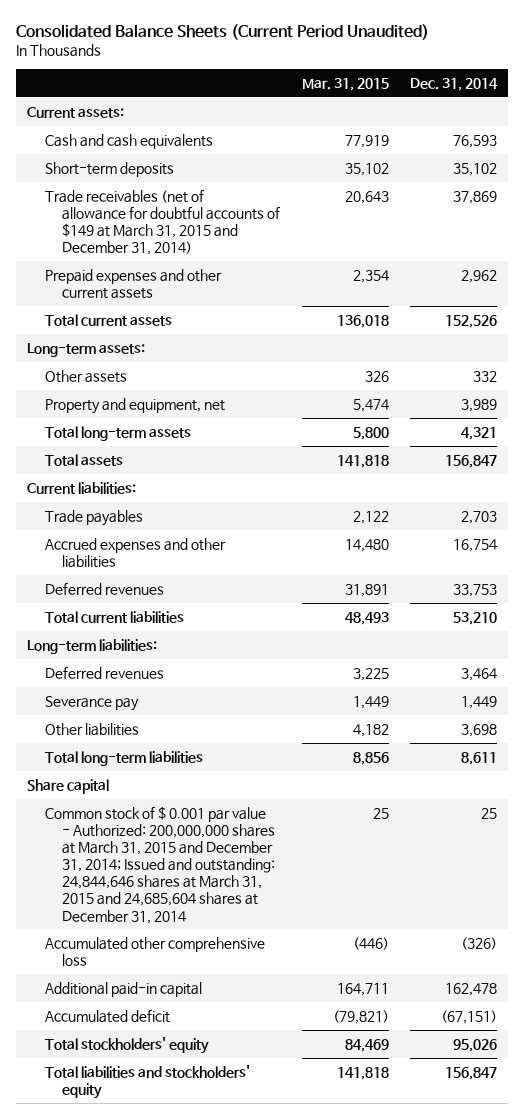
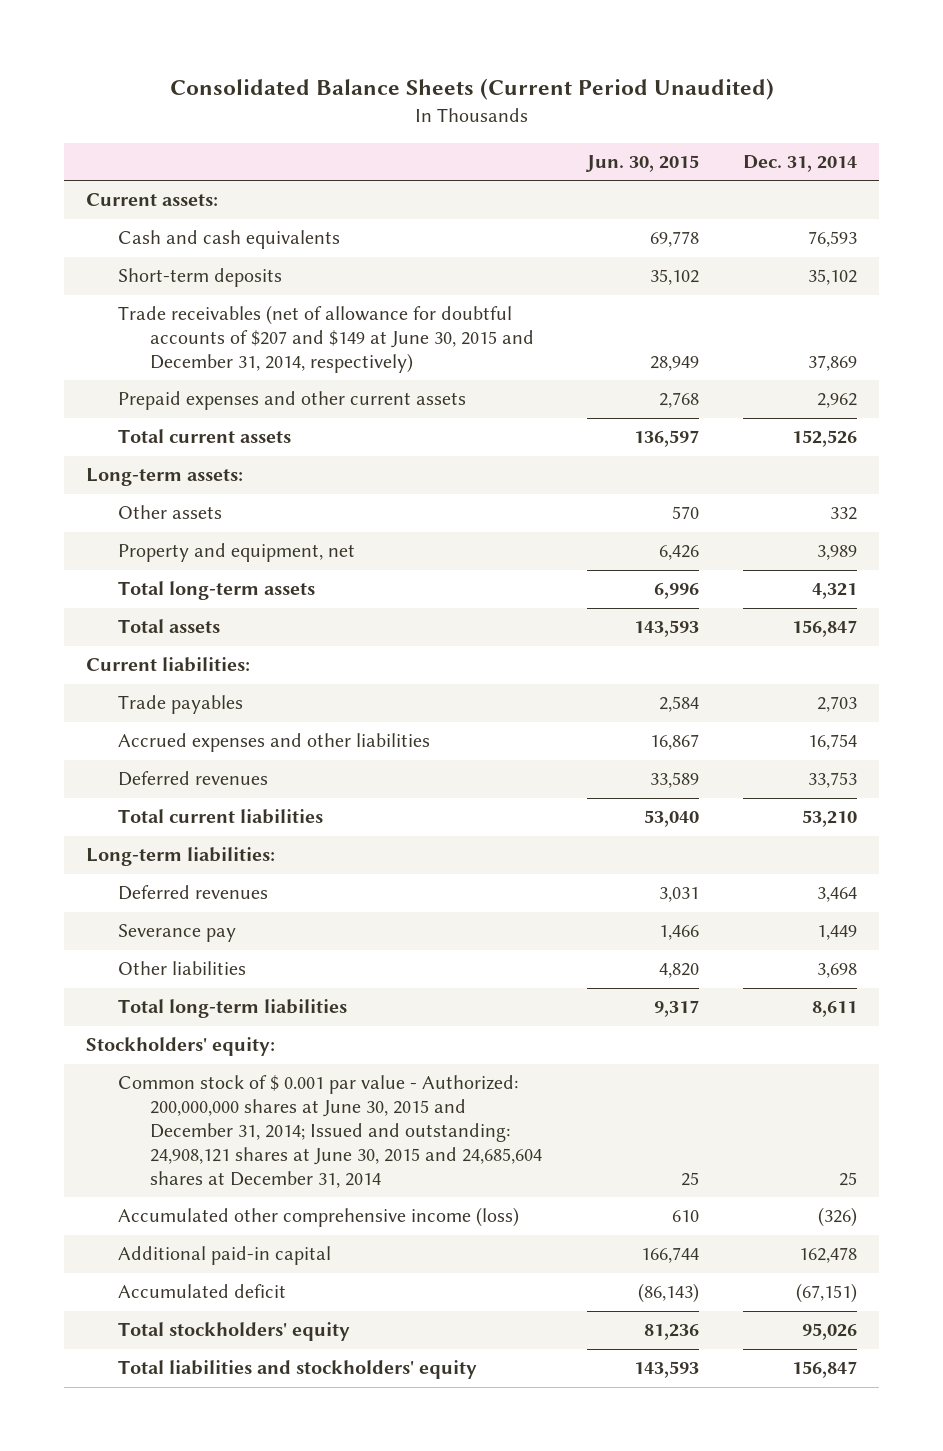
[301,77,389,91] Mar. 31, 2015 -> none
none -> [584,155,699,173] Jun. 30, 2015
[44,188,281,256] Trade receivables (net of allowance for doubtful accounts of $149 at March 31, 2015 and December 31, 2014) -> [118,305,535,374] Trade receivables (net of allowance for doubtful accounts of $207 and $149 at June 30, 2015 and December 31, 2014, respectively)
[26,778,109,794] Share capital -> none
none -> [86,1037,276,1057] Stockholders' equity:
[44,805,276,924] Common stock of $ 0.001 par value - Authorized: 200,000,000 shares at March 31, 2015 and December 31, 2014; Issued and outstanding: 24,844,646 shares at March 31, 2015 and 24,685,604 shares at December 31, 2014 -> [118,1075,543,1188] Common stock of $ 0.001 par value - Authorized: 200,000,000 shares at June 30, 2015 and December 31, 2014; Issued and outstanding: 24,908,121 shares at June 30, 2015 and 24,685,604 shares at December 31, 2014
[44,936,265,966] Accumulated other comprehensive loss -> [118,1207,520,1228] Accumulated other comprehensive income (loss)

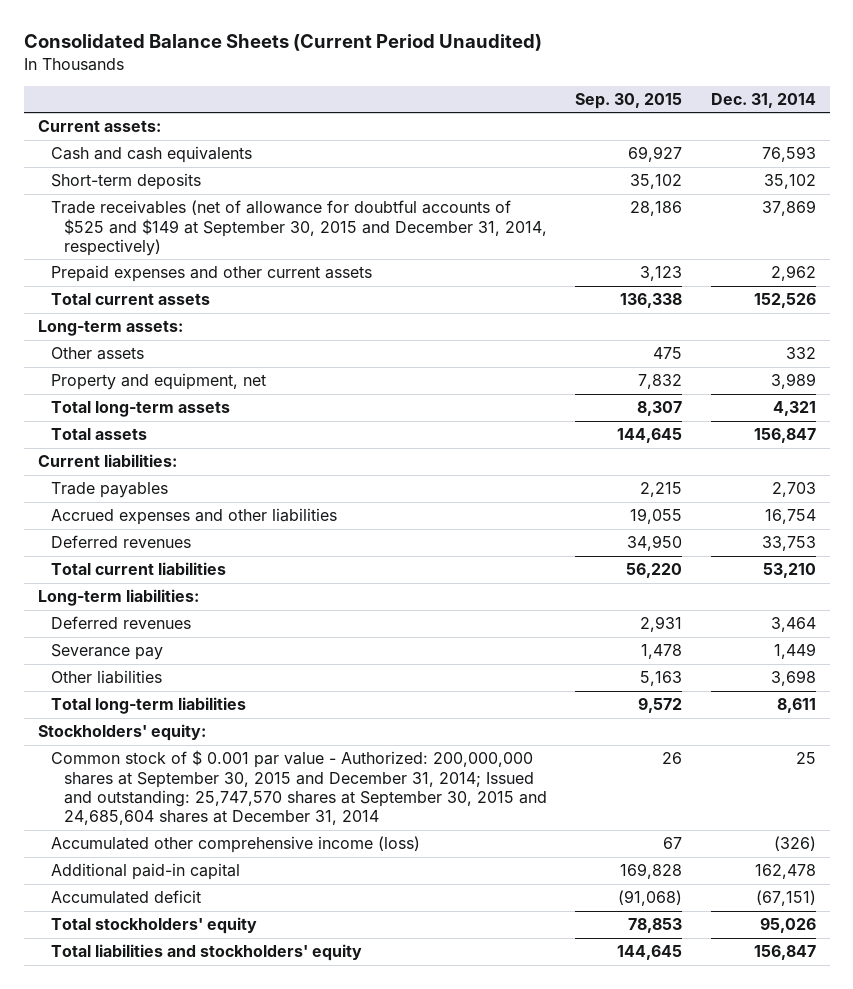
[584,155,699,173] Jun. 30, 2015 -> none
none -> [575,92,683,109] Sep. 30, 2015
[118,305,535,374] Trade receivables (net of allowance for doubtful accounts of $207 and $149 at June 30, 2015 and December 31, 2014, respectively) -> [50,200,548,256] Trade receivables (net of allowance for doubtful accounts of $525 and $149 at September 30, 2015 and December 31, 2014, respectively)
[118,1075,543,1188] Common stock of $ 0.001 par value - Authorized: 200,000,000 shares at June 30, 2015 and December 31, 2014; Issued and outstanding: 24,908,121 shares at June 30, 2015 and 24,685,604 shares at December 31, 2014 -> [50,750,548,826] Common stock of $ 0.001 par value - Authorized: 200,000,000 shares at September 30, 2015 and December 31, 2014; Issued and outstanding: 25,747,570 shares at September 30, 2015 and 24,685,604 shares at December 31, 2014

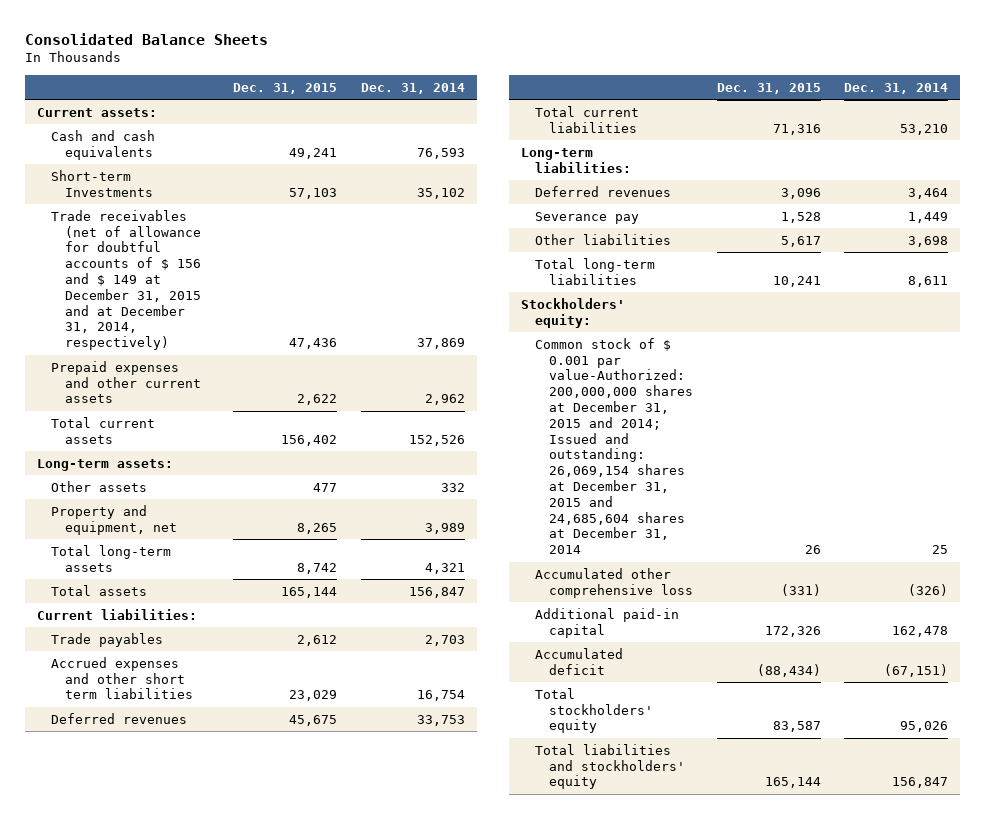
[23,34,542,52] Consolidated Balance Sheets (Current Period Unaudited) -> [24,32,268,45] Consolidated Balance Sheets
[575,92,683,109] Sep. 30, 2015 -> none
none -> [232,82,337,94] Dec. 31, 2015
[50,173,201,191] Short-term deposits -> [50,169,153,197] Short-term Investments
[50,200,548,256] Trade receivables (net of allowance for doubtful accounts of $525 and $149 at September 30, 2015 and December 31, 2014, respectively) -> [50,209,201,351] Trade receivables (net of allowance for doubtful accounts of $ 156 and $ 149 at December 31, 2015 and at December 31, 2014, respectively)
[50,508,337,526] Accrued expenses and other liabilities -> [50,656,193,700] Accrued expenses and other short term liabilities
[50,750,548,826] Common stock of $ 0.001 par value - Authorized: 200,000,000 shares at September 30, 2015 and December 31, 2014; Issued and outstanding: 25,747,570 shares at September 30, 2015 and 24,685,604 shares at December 31, 2014 -> [534,337,693,555] Common stock of $ 0.001 par value-Authorized: 200,000,000 shares at December 31, 2015 and 2014; Issued and outstanding: 26,069,154 shares at December 31, 2015 and 24,685,604 shares at December 31, 2014
[50,836,420,854] Accumulated other comprehensive income (loss) -> [534,567,693,598] Accumulated other comprehensive loss

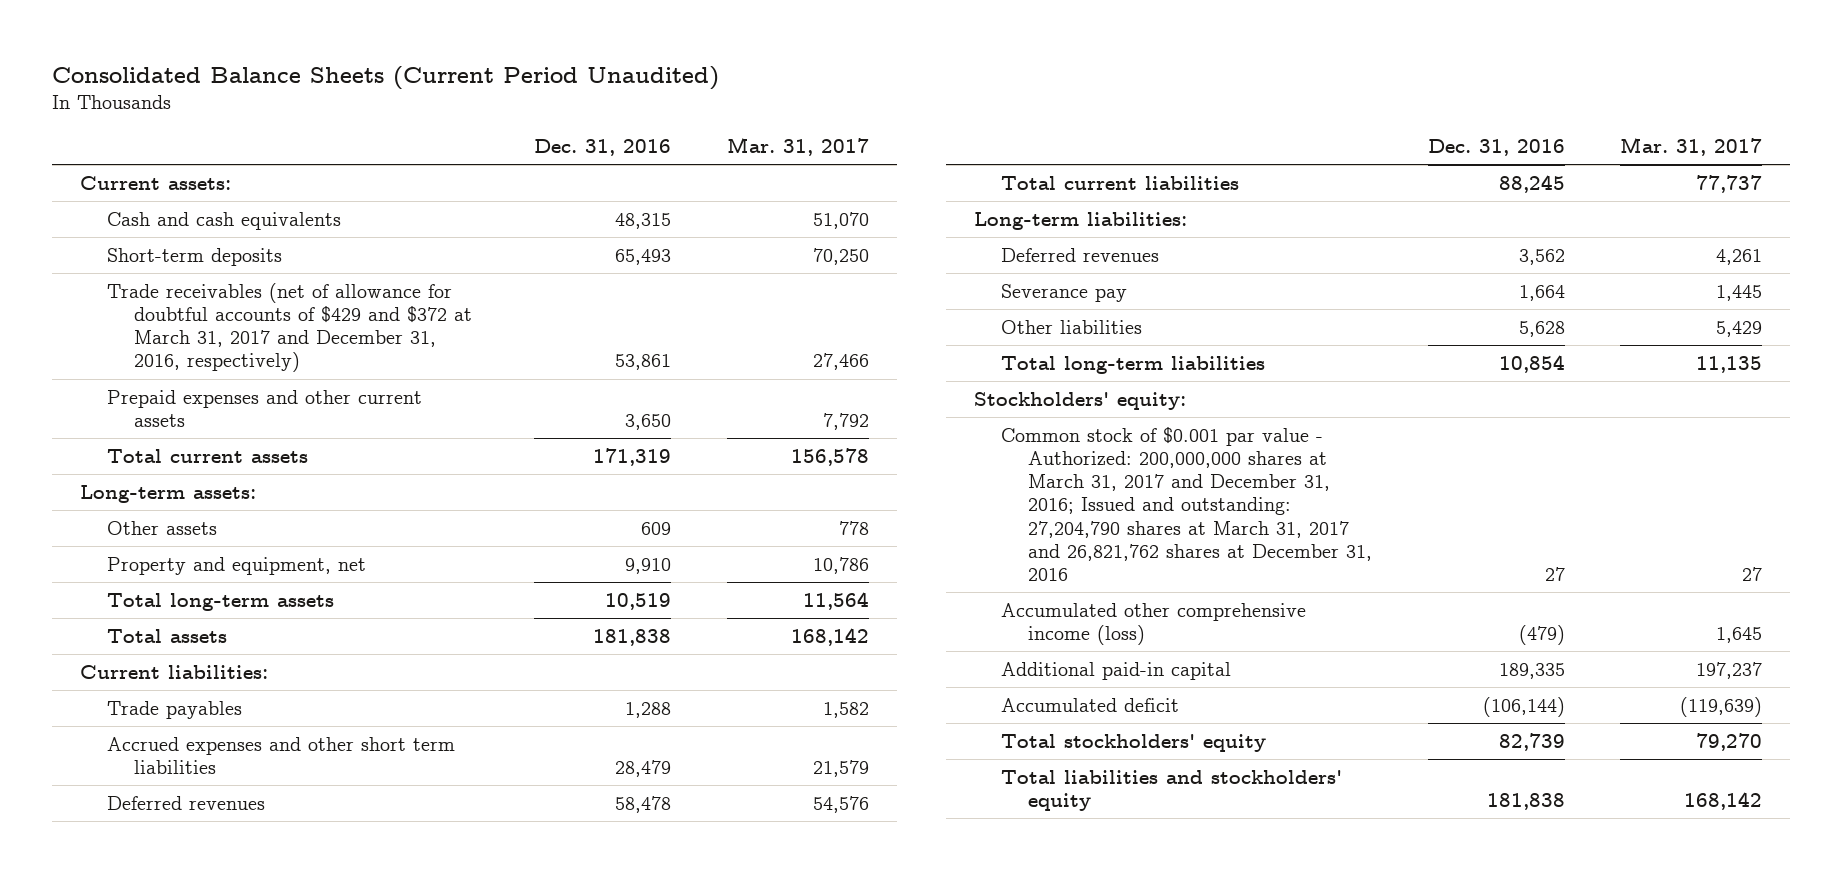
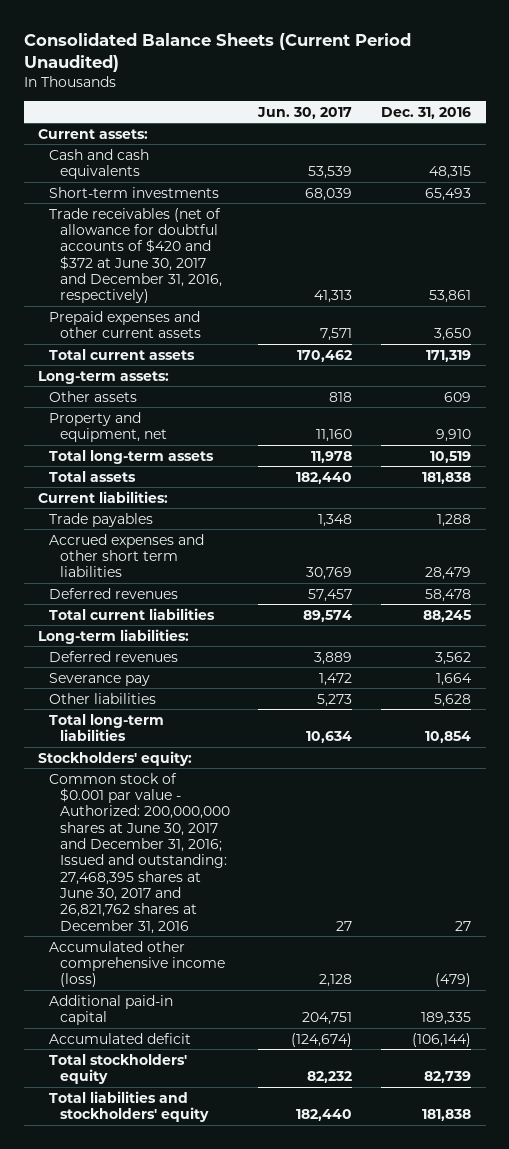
[727,137,870,157] Mar. 31, 2017 -> none
none -> [257,106,353,119] Jun. 30, 2017
[107,247,283,266] Short-term deposits -> [48,186,219,198] Short-term investments
[107,282,473,373] Trade receivables (net of allowance for doubtful accounts of $429 and $372 at March 31, 2017 and December 31, 2016, respectively) -> [48,207,222,304] Trade receivables (net of allowance for doubtful accounts of $420 and $372 at June 30, 2017 and December 31, 2016, respectively)
[1000,426,1372,582] Common stock of $0.001 par value - Authorized: 200,000,000 shares at March 31, 2017 and December 31, 2016; Issued and outstanding: 27,204,790 shares at March 31, 2017 and 26,821,762 shares at December 31, 2016 -> [48,772,230,934] Common stock of $0.001 par value - Authorized: 200,000,000 shares at June 30, 2017 and December 31, 2016; Issued and outstanding: 27,468,395 shares at June 30, 2017 and 26,821,762 shares at December 31, 2016

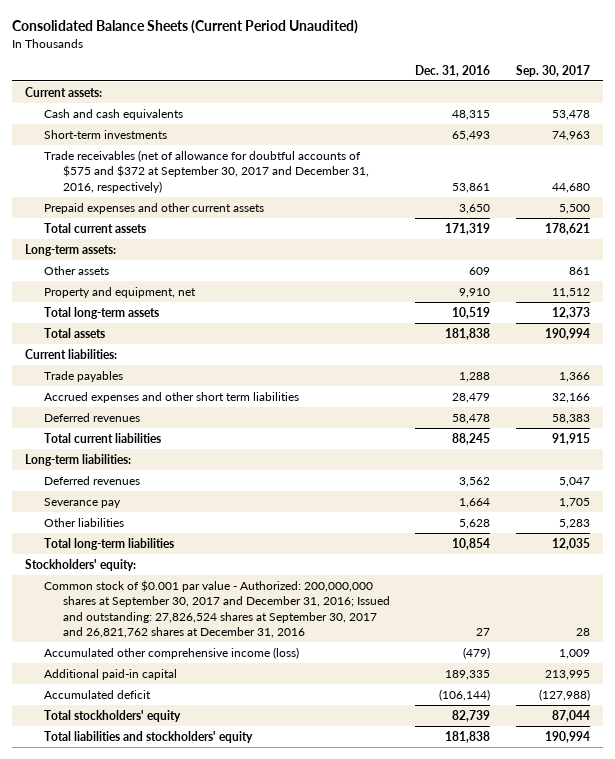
[257,106,353,119] Jun. 30, 2017 -> none
none -> [515,64,590,77] Sep. 30, 2017
[48,207,222,304] Trade receivables (net of allowance for doubtful accounts of $420 and $372 at June 30, 2017 and December 31, 2016, respectively) -> [43,149,369,193] Trade receivables (net of allowance for doubtful accounts of $575 and $372 at September 30, 2017 and December 31, 2016, respectively)
[48,772,230,934] Common stock of $0.001 par value - Authorized: 200,000,000 shares at June 30, 2017 and December 31, 2016; Issued and outstanding: 27,468,395 shares at June 30, 2017 and 26,821,762 shares at December 31, 2016 -> [43,579,390,639] Common stock of $0.001 par value - Authorized: 200,000,000 shares at September 30, 2017 and December 31, 2016; Issued and outstanding: 27,826,524 shares at September 30, 2017 and 26,821,762 shares at December 31, 2016

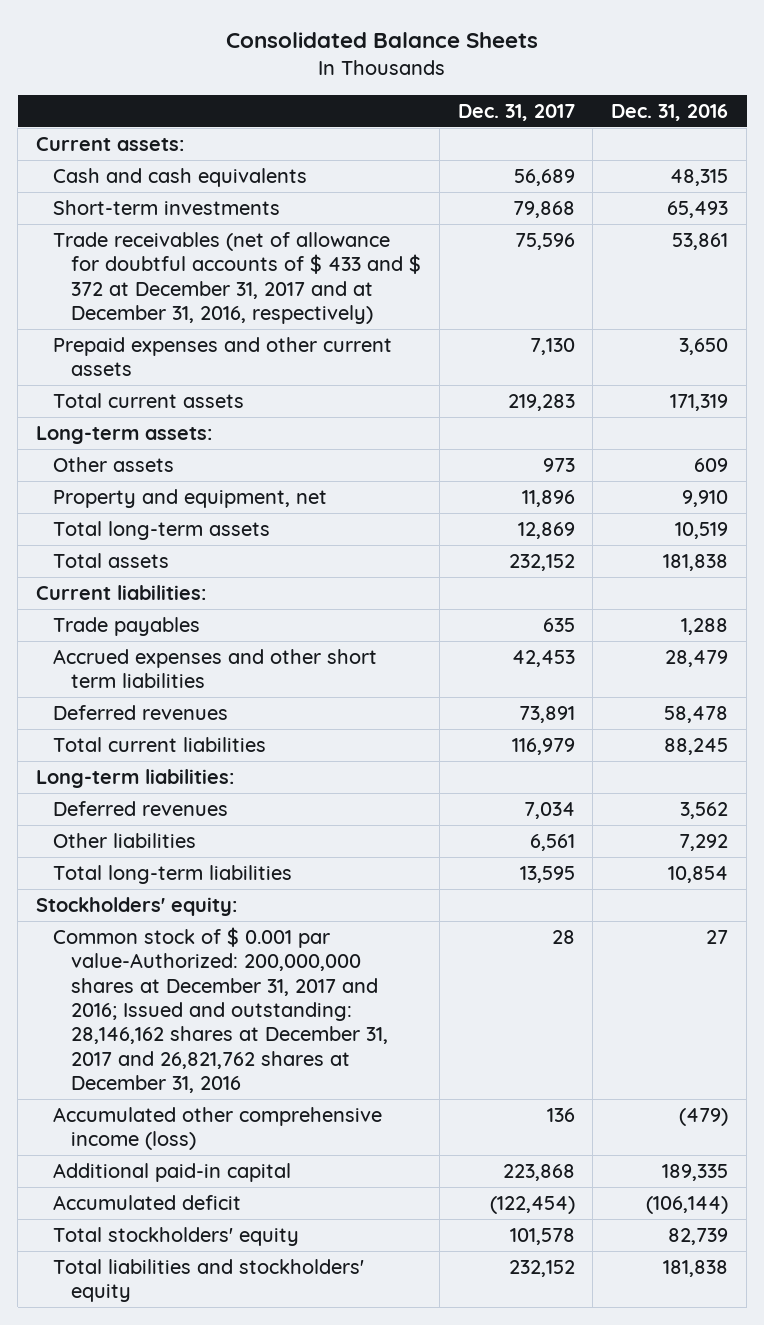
[12,20,359,35] Consolidated Balance Sheets (Current Period Unaudited) -> [226,32,539,49] Consolidated Balance Sheets
[515,64,590,77] Sep. 30, 2017 -> none
none -> [457,103,575,121] Dec. 31, 2017
[43,149,369,193] Trade receivables (net of allowance for doubtful accounts of $575 and $372 at September 30, 2017 and December 31, 2016, respectively) -> [53,232,421,325] Trade receivables (net of allowance for doubtful accounts of $ 433 and $ 372 at December 31, 2017 and at December 31, 2016, respectively)
[43,497,121,508] Severance pay -> none
[459,518,491,529] 5,628 -> [679,834,729,852] 7,292
[43,579,390,639] Common stock of $0.001 par value - Authorized: 200,000,000 shares at September 30, 2017 and December 31, 2016; Issued and outstanding: 27,826,524 shares at September 30, 2017 and 26,821,762 shares at December 31, 2016 -> [53,927,388,1094] Common stock of $ 0.001 par value-Authorized: 200,000,000 shares at December 31, 2017 and 2016; Issued and outstanding: 28,146,162 shares at December 31, 2017 and 26,821,762 shares at December 31, 2016

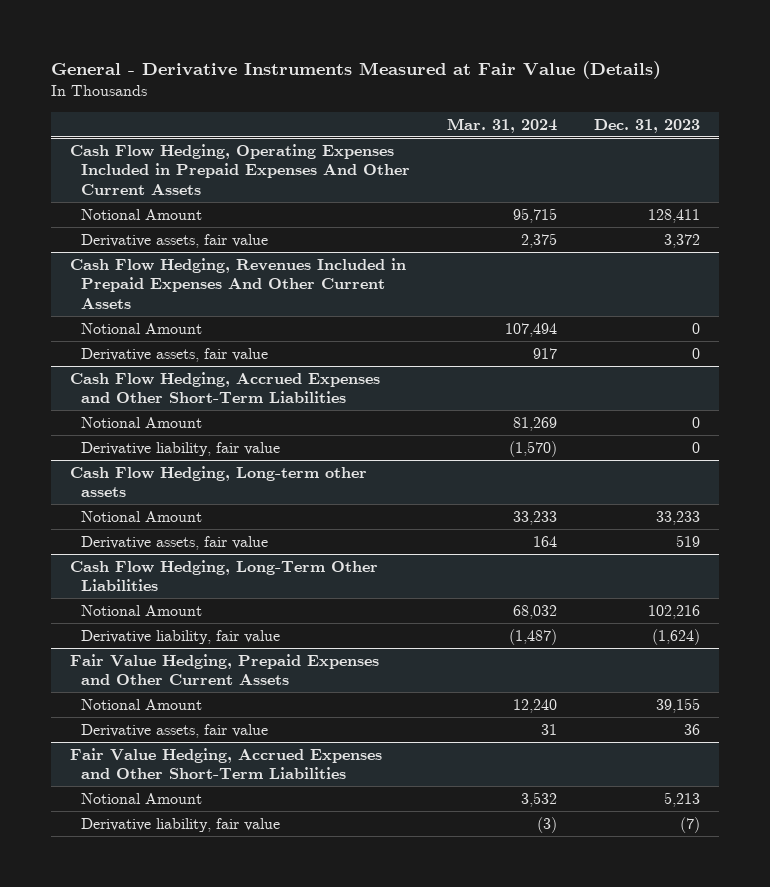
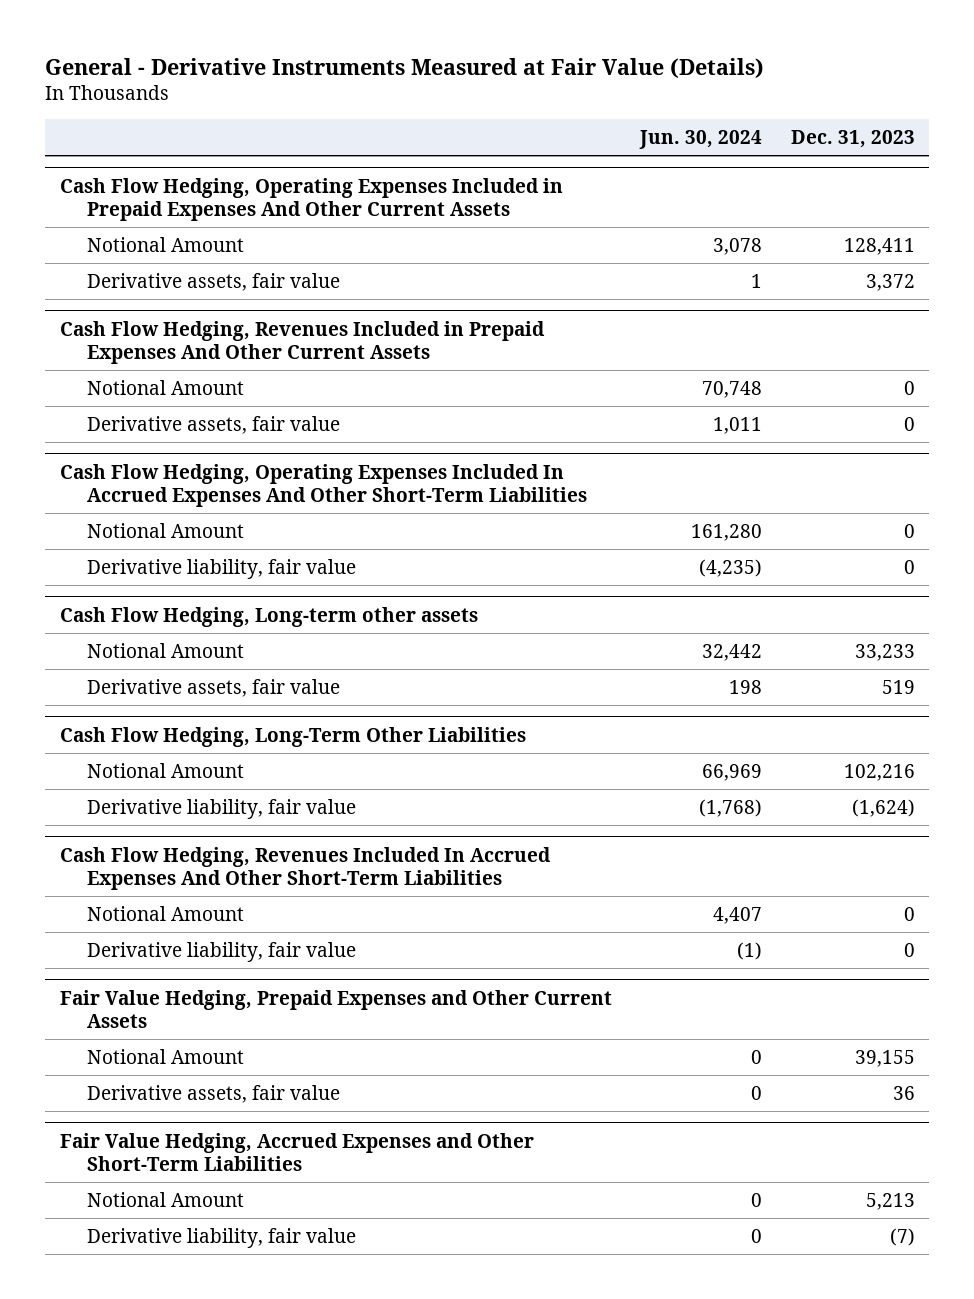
[447,117,558,133] Mar. 31, 2024 -> none
none -> [639,129,763,149] Jun. 30, 2024
[69,371,380,404] Cash Flow Hedging, Accrued Expenses and Other Short-Term Liabilities -> [59,463,587,507] Cash Flow Hedging, Operating Expenses Included In Accrued Expenses And Other Short-Term Liabilities
none -> [59,846,551,890] Cash Flow Hedging, Revenues Included In Accrued Expenses And Other Short-Term Liabilities
none -> [86,905,244,921] Notional Amount
none -> [86,941,356,962] Derivative liability, fair value

